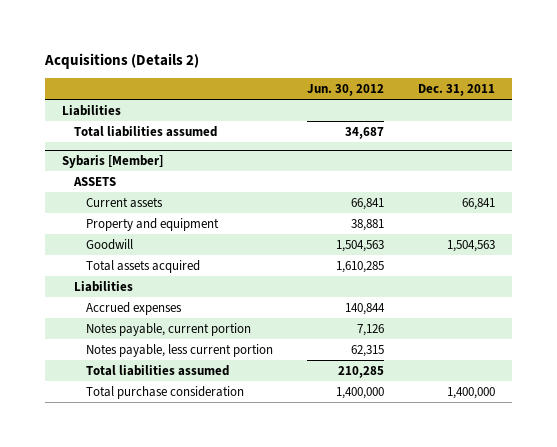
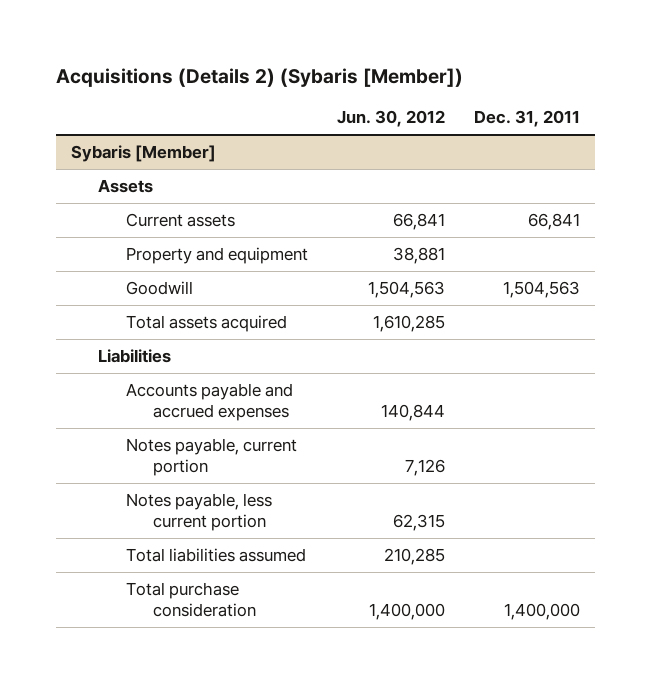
[44,53,200,70] Acquisitions (Details 2) -> [56,68,464,88] Acquisitions (Details 2) (Sybaris [Member])
[62,104,122,116] Liabilities -> none
[74,125,218,137] Total liabilities assumed -> none
[73,176,117,186] ASSETS -> [98,179,154,194] Assets
[86,301,183,315] Accrued expenses -> [125,383,293,422] Accounts payable and accrued expenses

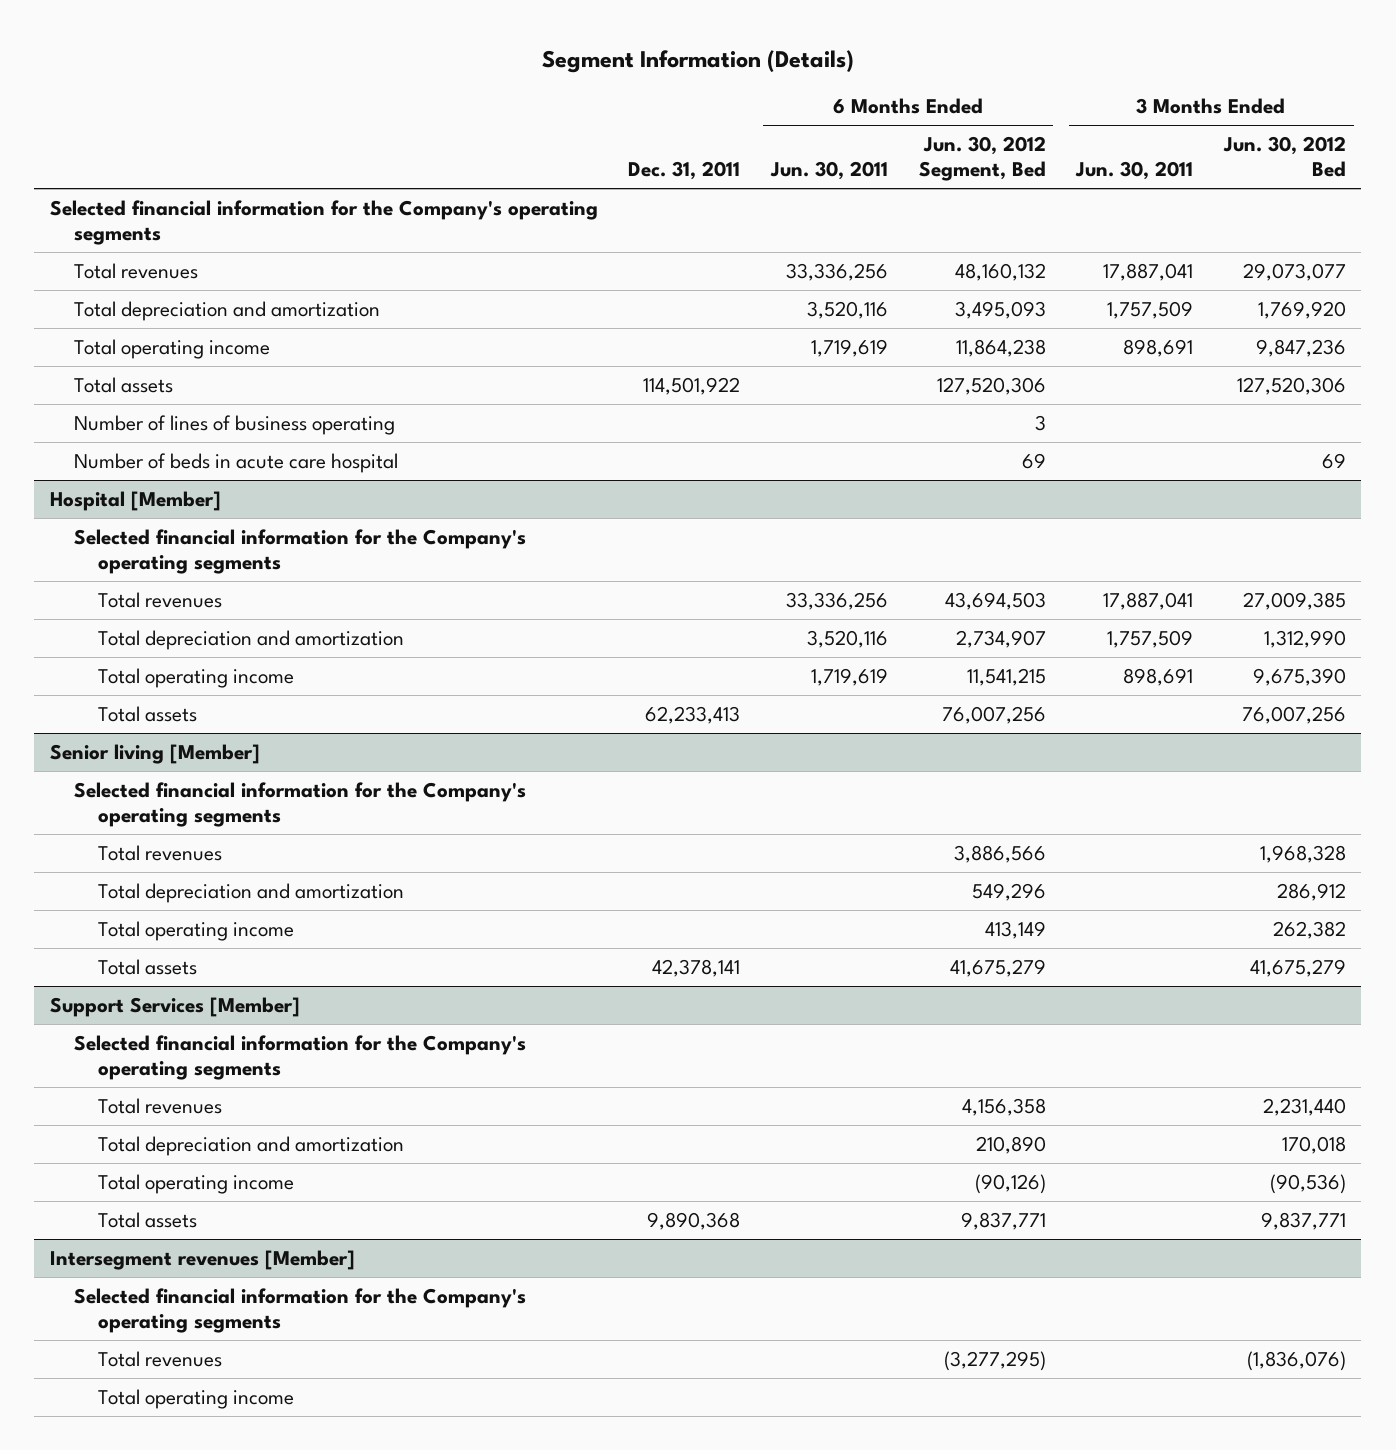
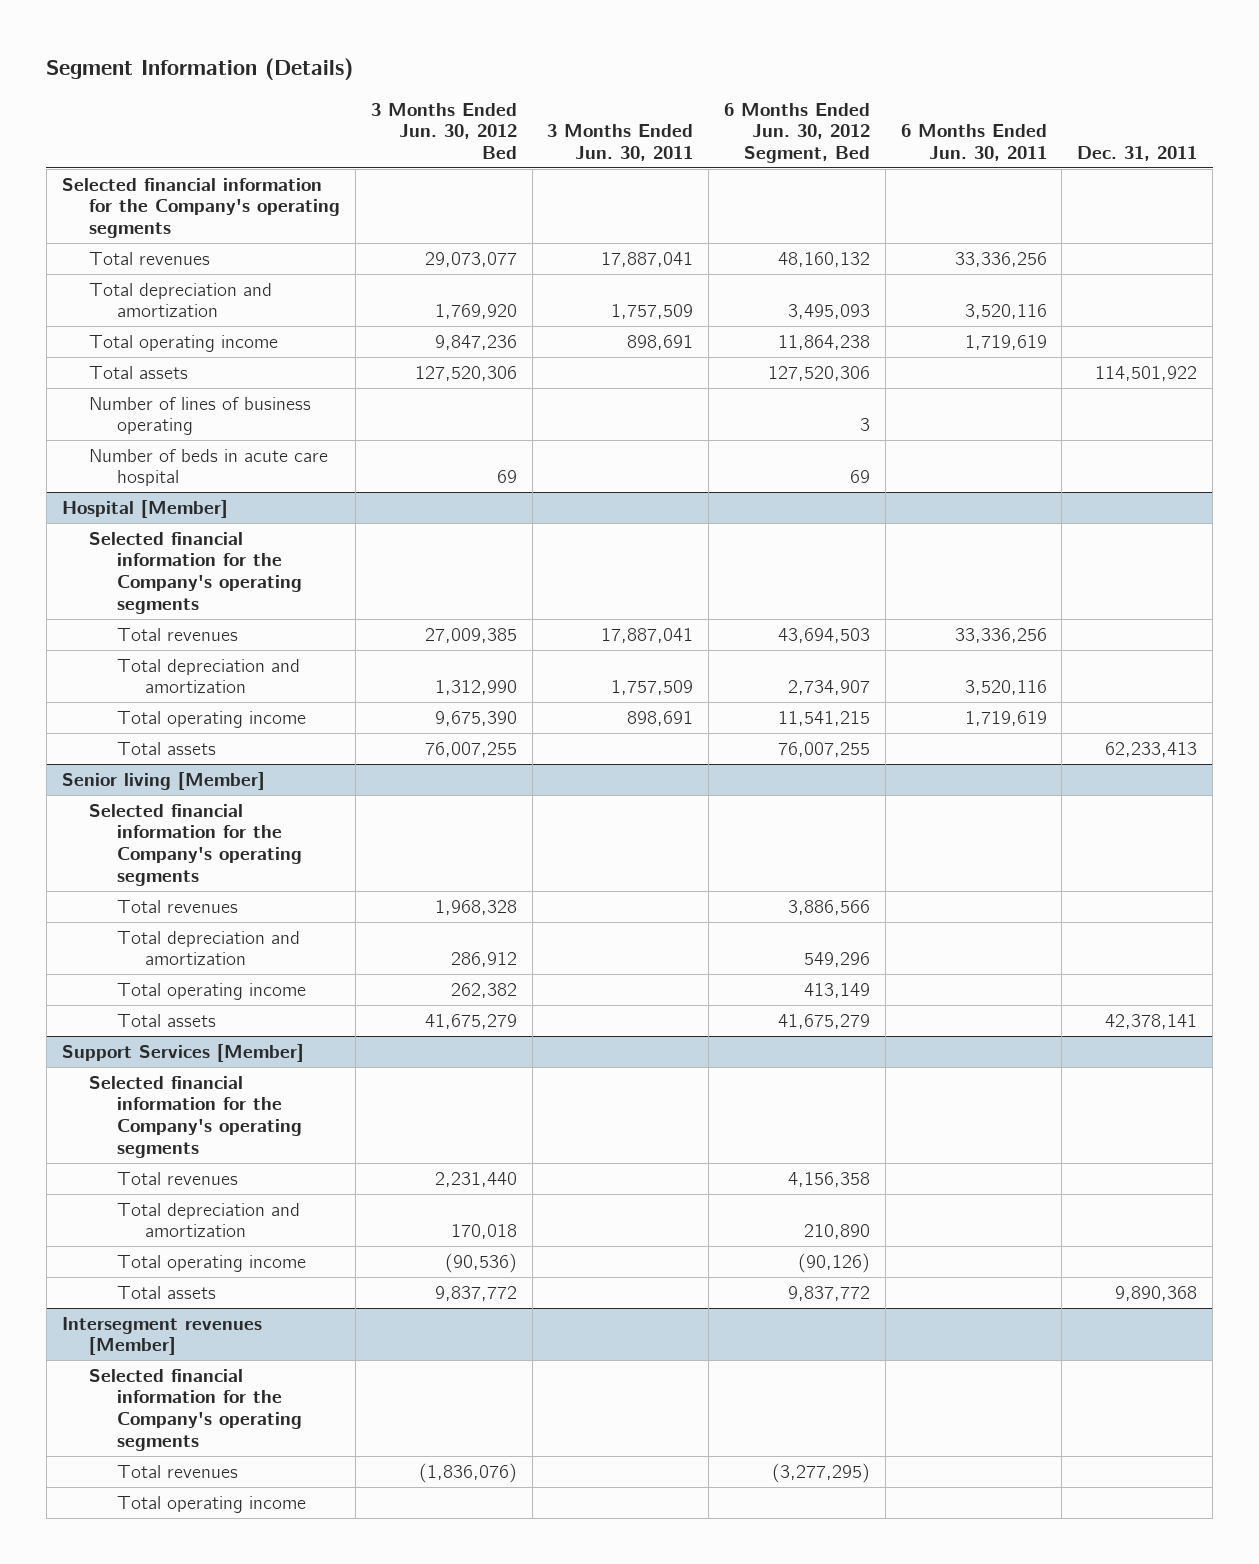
[941,705,1046,724] 76,007,256 -> [778,741,871,757] 76,007,255
[1241,705,1346,724] 76,007,256 -> [424,741,517,757] 76,007,255
[960,1211,1046,1230] 9,837,771 -> [788,1285,871,1301] 9,837,772
[1260,1211,1346,1230] 9,837,771 -> [434,1285,517,1301] 9,837,772

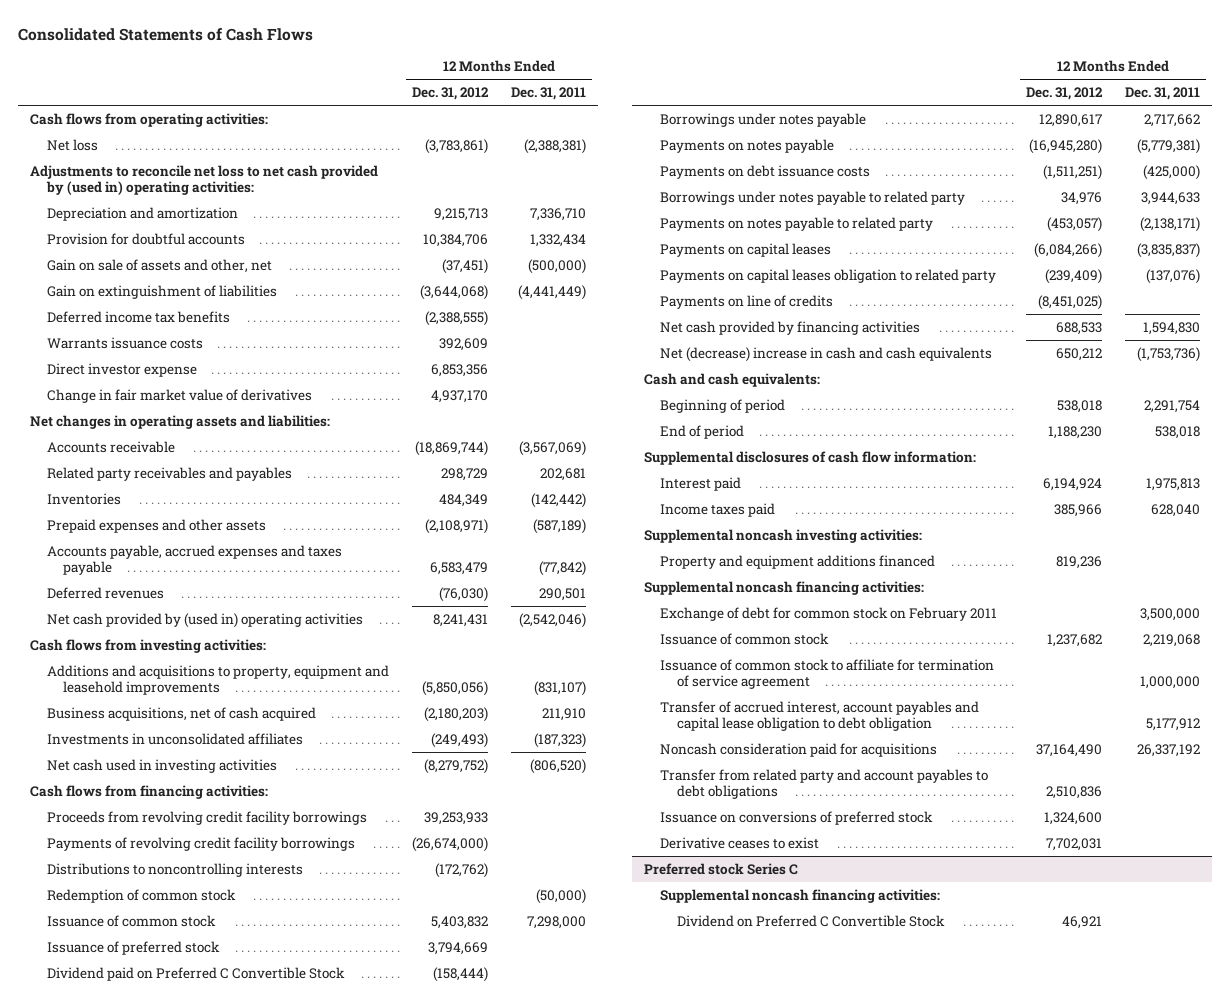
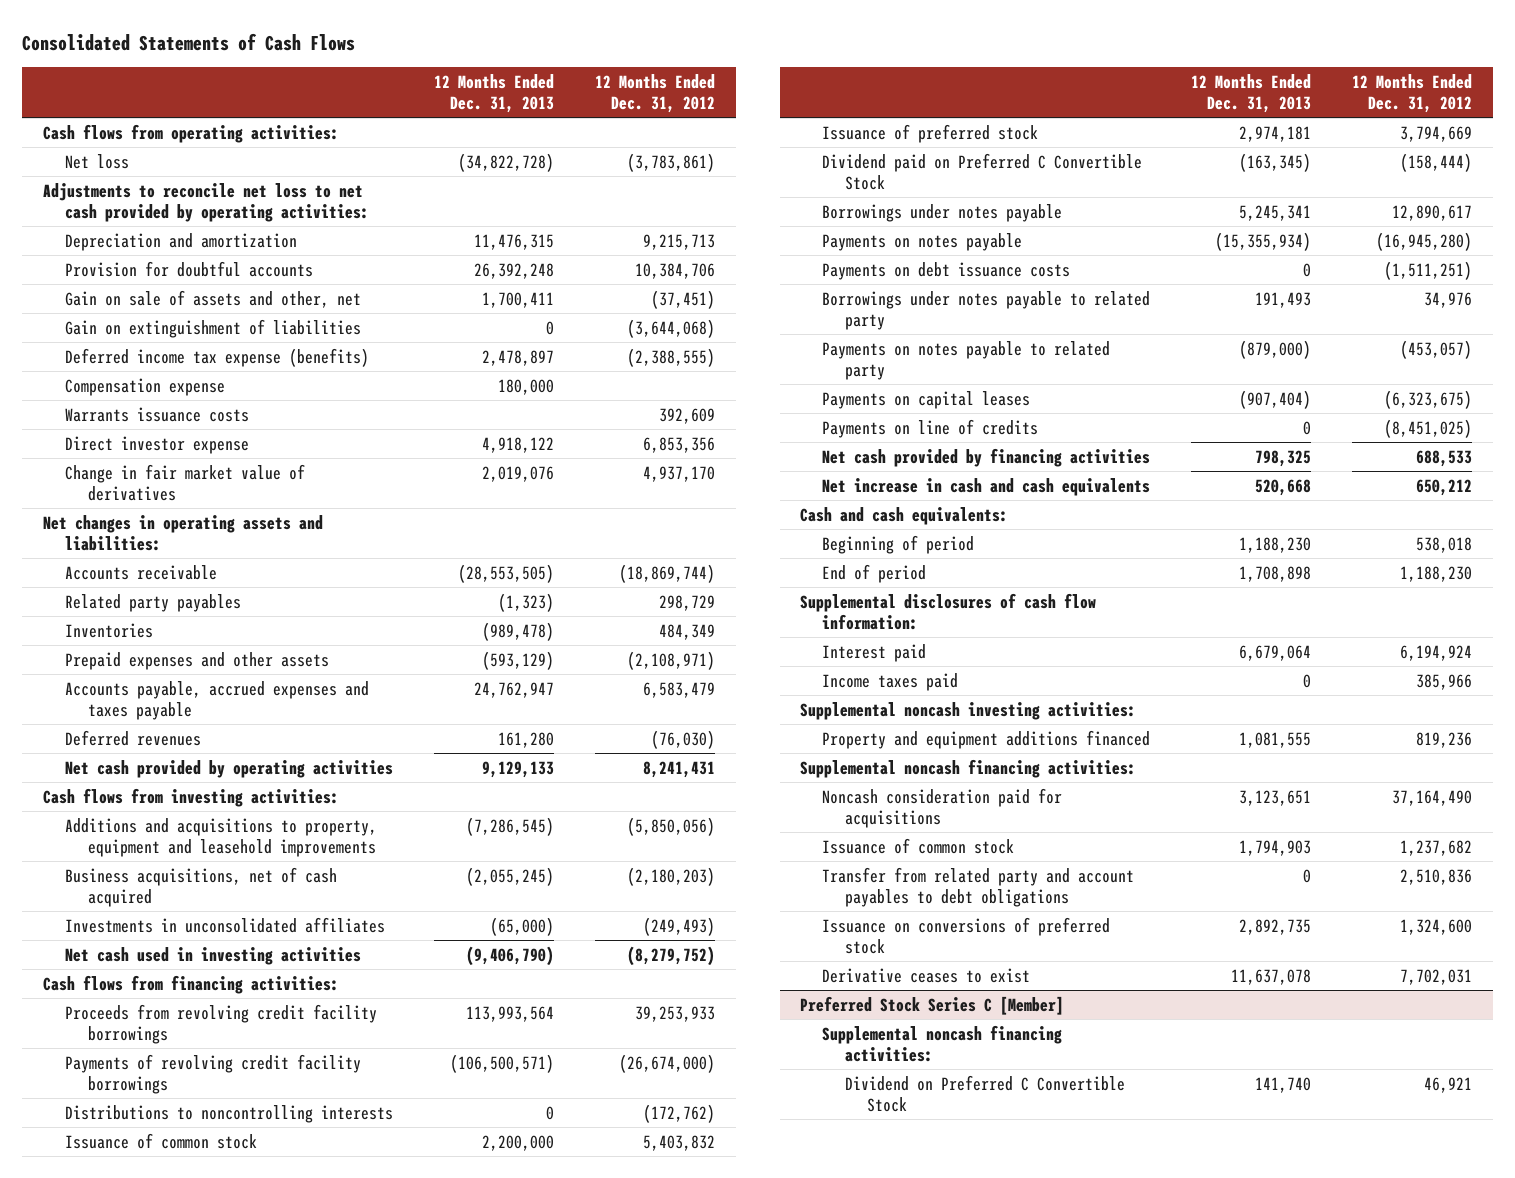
[511,87,587,101] Dec. 31, 2011 -> none
none -> [434,73,555,113] 12 Months Ended Dec. 31, 2013
[30,164,379,196] Adjustments to reconcile net loss to net cash provided by (used in) operating activities: -> [42,182,370,222] Adjustments to reconcile net loss to net cash provided by operating activities:
[46,310,230,323] Deferred income tax benefits -> [65,347,370,367] Deferred income tax expense (benefits)
none -> [65,377,226,396] Compensation expense
[46,466,292,481] Related party receivables and payables -> [65,593,242,612] Related party payables
[46,612,363,628] Net cash provided by (used in) operating activities -> [65,759,394,778] Net cash provided by operating activities
[46,888,236,903] Redemption of common stock -> none
[660,268,997,283] Payments on capital leases obligation to related party -> none
[1033,242,1102,258] (6,084,266) -> [1384,389,1473,409] (6,323,675)
[660,346,993,362] Net (decrease) increase in cash and cash equivalents -> [822,477,1151,496] Net increase in cash and cash equivalents
[660,606,998,621] Exchange of debt for common stock on February 2011 -> none
[660,658,995,690] Issuance of common stock to affiliate for termination of service agreement -> none
[660,700,980,732] Transfer of accrued interest, account payables and capital lease obligation to debt obligation -> none
[660,632,830,645] Issuance of common stock -> [822,837,1015,854] Issuance of common stock
[643,862,798,875] Preferred stock Series C -> [799,995,1064,1015] Preferred Stock Series C [Member]

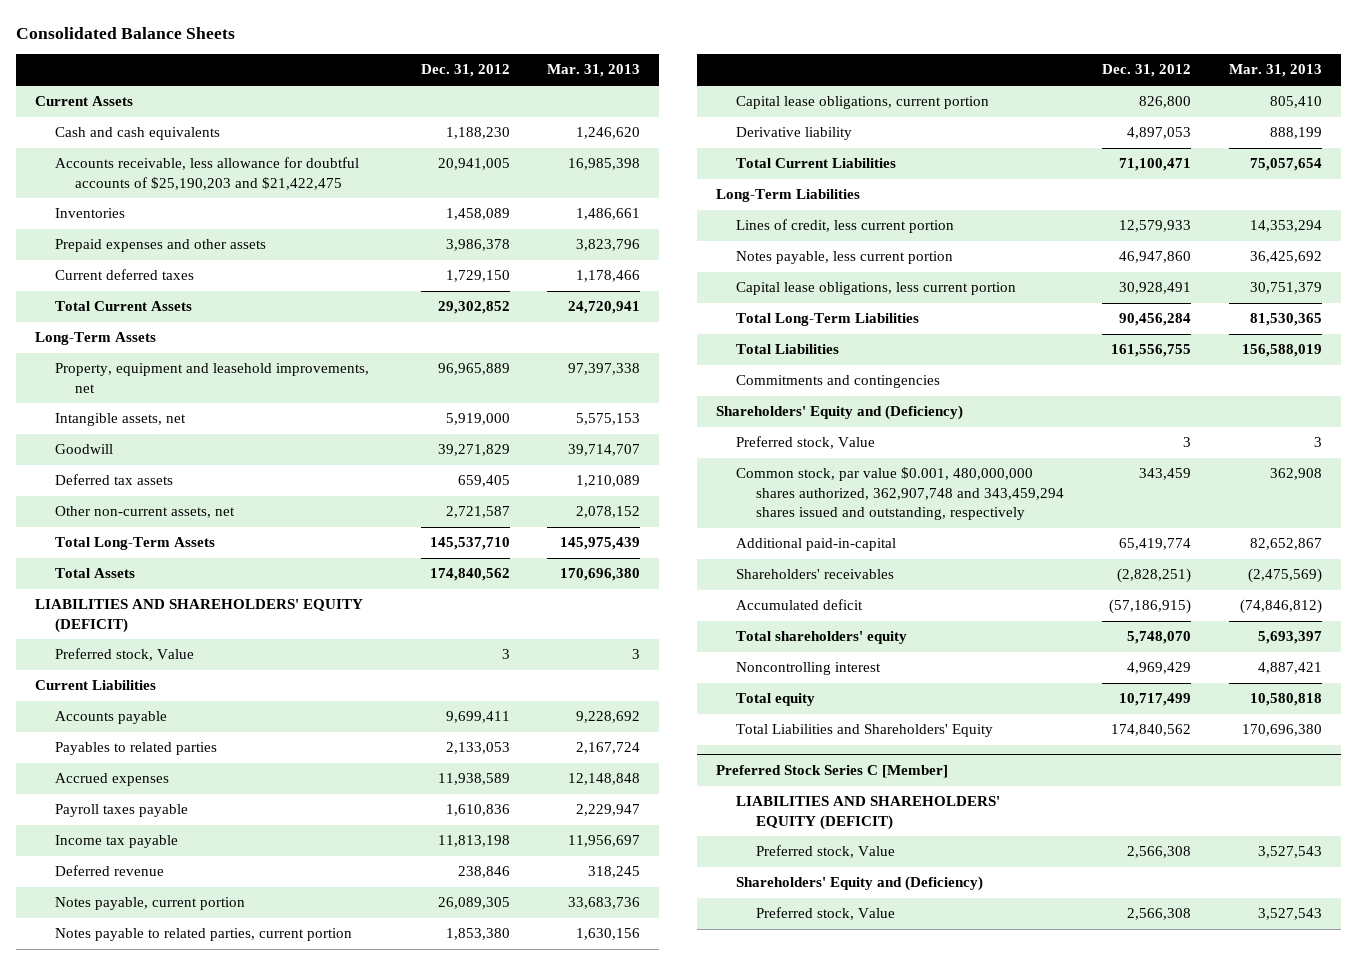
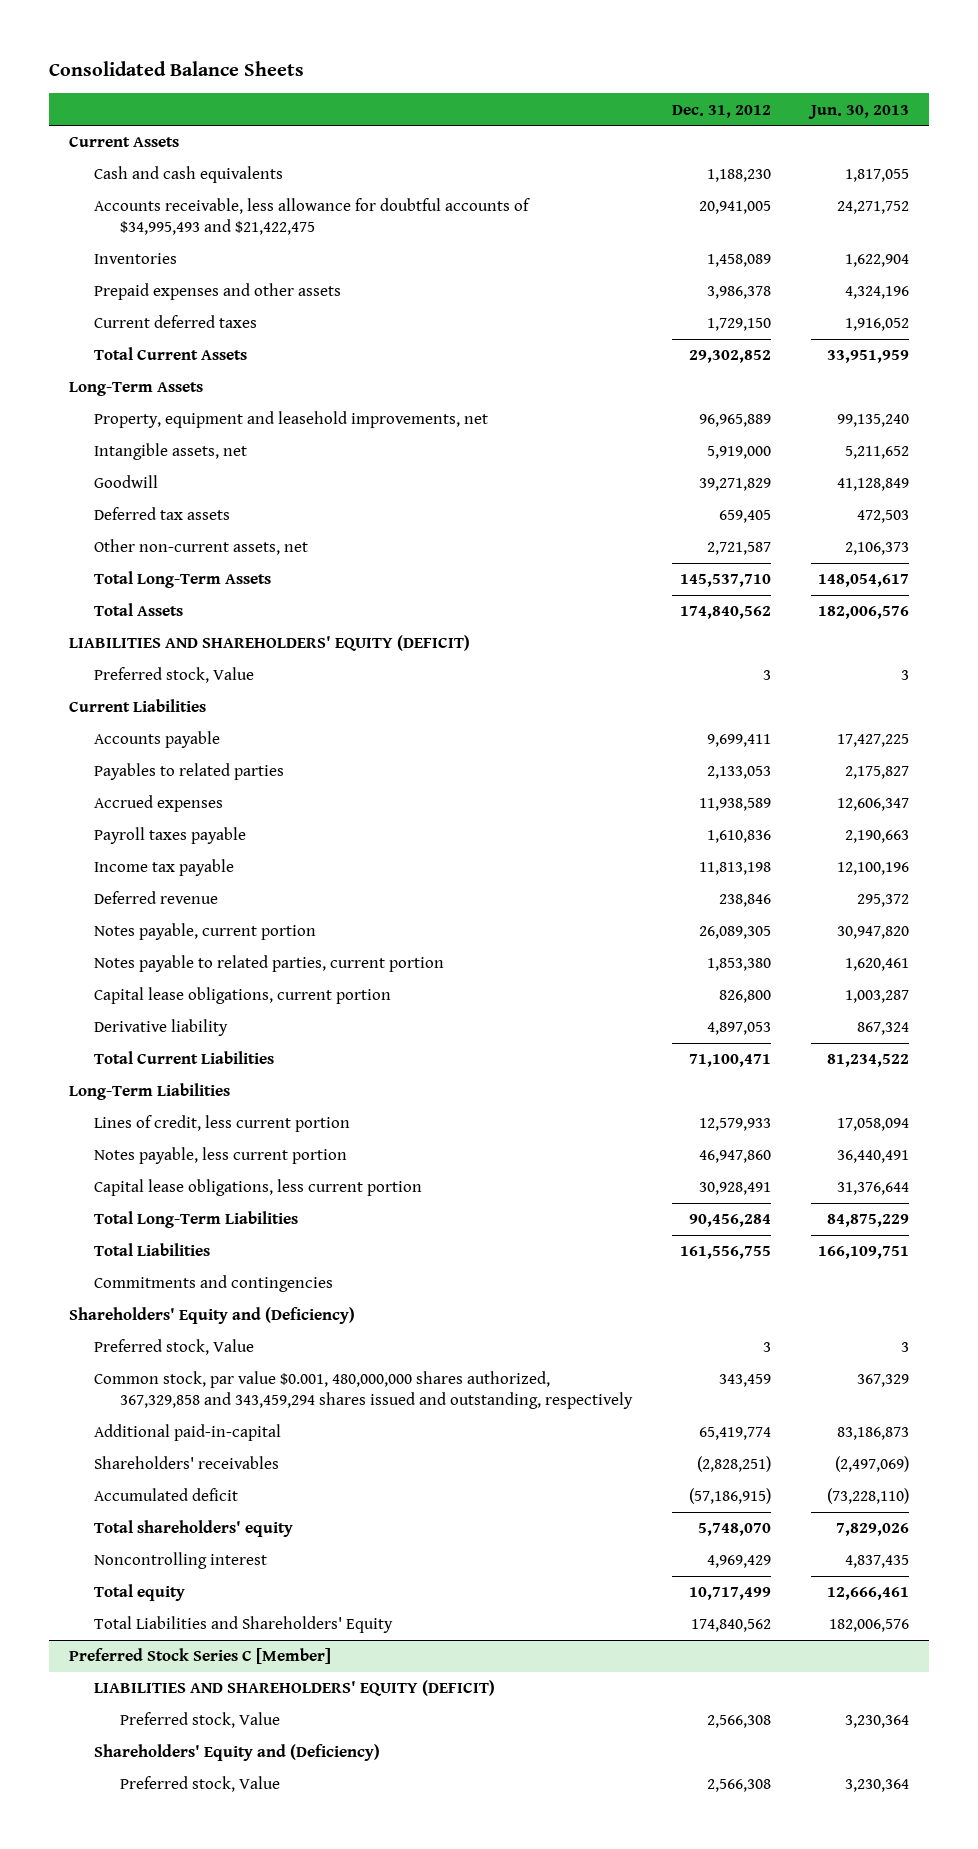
[547,64,641,78] Mar. 31, 2013 -> none
none -> [807,104,909,119] Jun. 30, 2013
[54,157,359,190] Accounts receivable, less allowance for doubtful accounts of $25,190,203 and $21,422,475 -> [94,198,531,235] Accounts receivable, less allowance for doubtful accounts of $34,995,493 and $21,422,475
[735,467,1064,521] Common stock, par value $0.001, 480,000,000 shares authorized, 362,907,748 and 343,459,294 shares issued and outstanding, respectively -> [94,1371,633,1409] Common stock, par value $0.001, 480,000,000 shares authorized, 367,329,858 and 343,459,294 shares issued and outstanding, respectively

